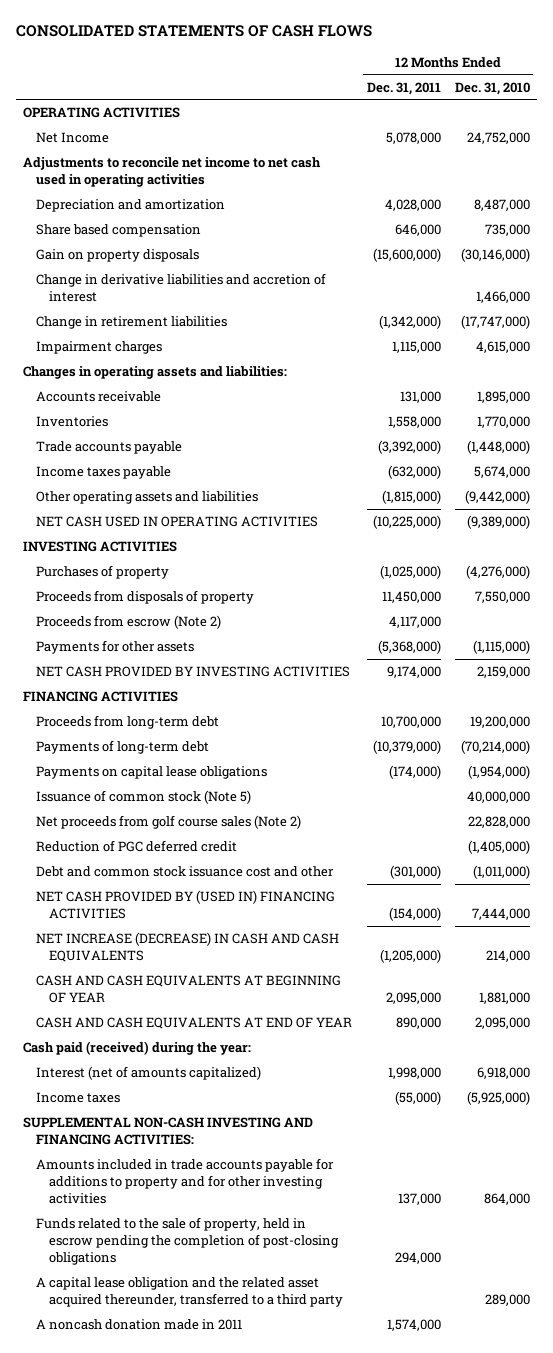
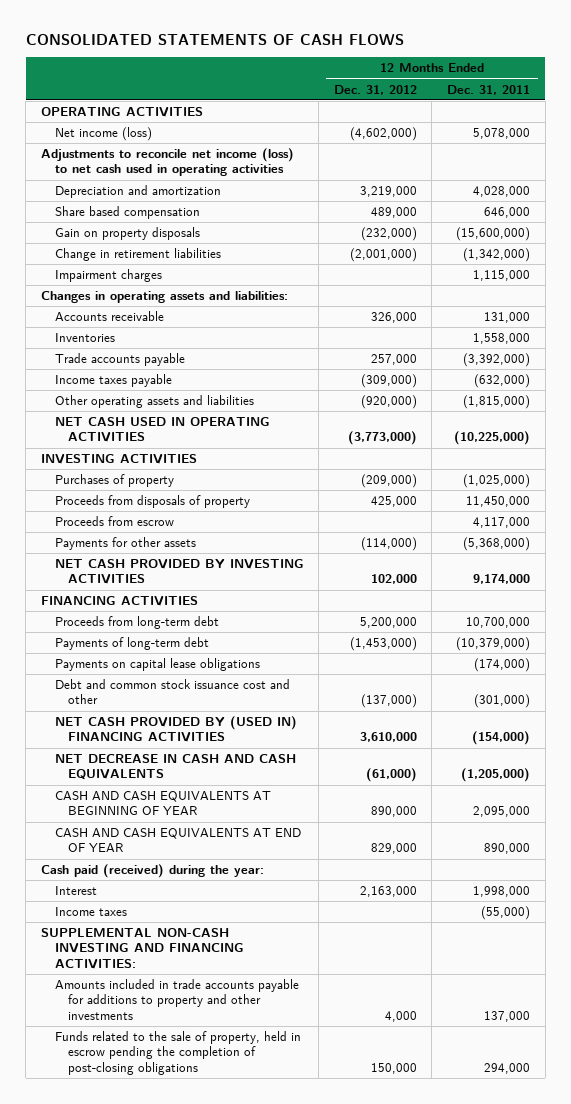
[454,81,530,95] Dec. 31, 2010 -> none
none -> [333,84,417,95] Dec. 31, 2012
[36,132,110,144] Net Income -> [54,126,152,141] Net income (loss)
[23,157,322,188] Adjustments to reconcile net income to net cash used in operating activities -> [40,147,294,177] Adjustments to reconcile net income (loss) to net cash used in operating activities
[36,273,327,303] Change in derivative liabilities and accretion of interest -> none
[36,615,222,630] Proceeds from escrow (Note 2) -> [54,515,174,526] Proceeds from escrow
[36,790,252,805] Issuance of common stock (Note 5) -> none
[36,815,302,830] Net proceeds from golf course sales (Note 2) -> none
[36,840,238,853] Reduction of PGC deferred credit -> none
[36,932,340,963] NET INCREASE (DECREASE) IN CASH AND CASH EQUIVALENTS -> [54,753,296,781] NET DECREASE IN CASH AND CASH EQUIVALENTS
[36,1066,262,1081] Interest (net of amounts capitalized) -> [54,885,97,895] Interest
[36,1158,335,1205] Amounts included in trade accounts payable for additions to property and for other investing activities -> [54,978,299,1020] Amounts included in trade accounts payable for additions to property and other investments
[36,1277,344,1308] A capital lease obligation and the related asset acquired thereunder, transferred to a third party -> none
[36,1319,243,1331] A noncash donation made in 2011 -> none

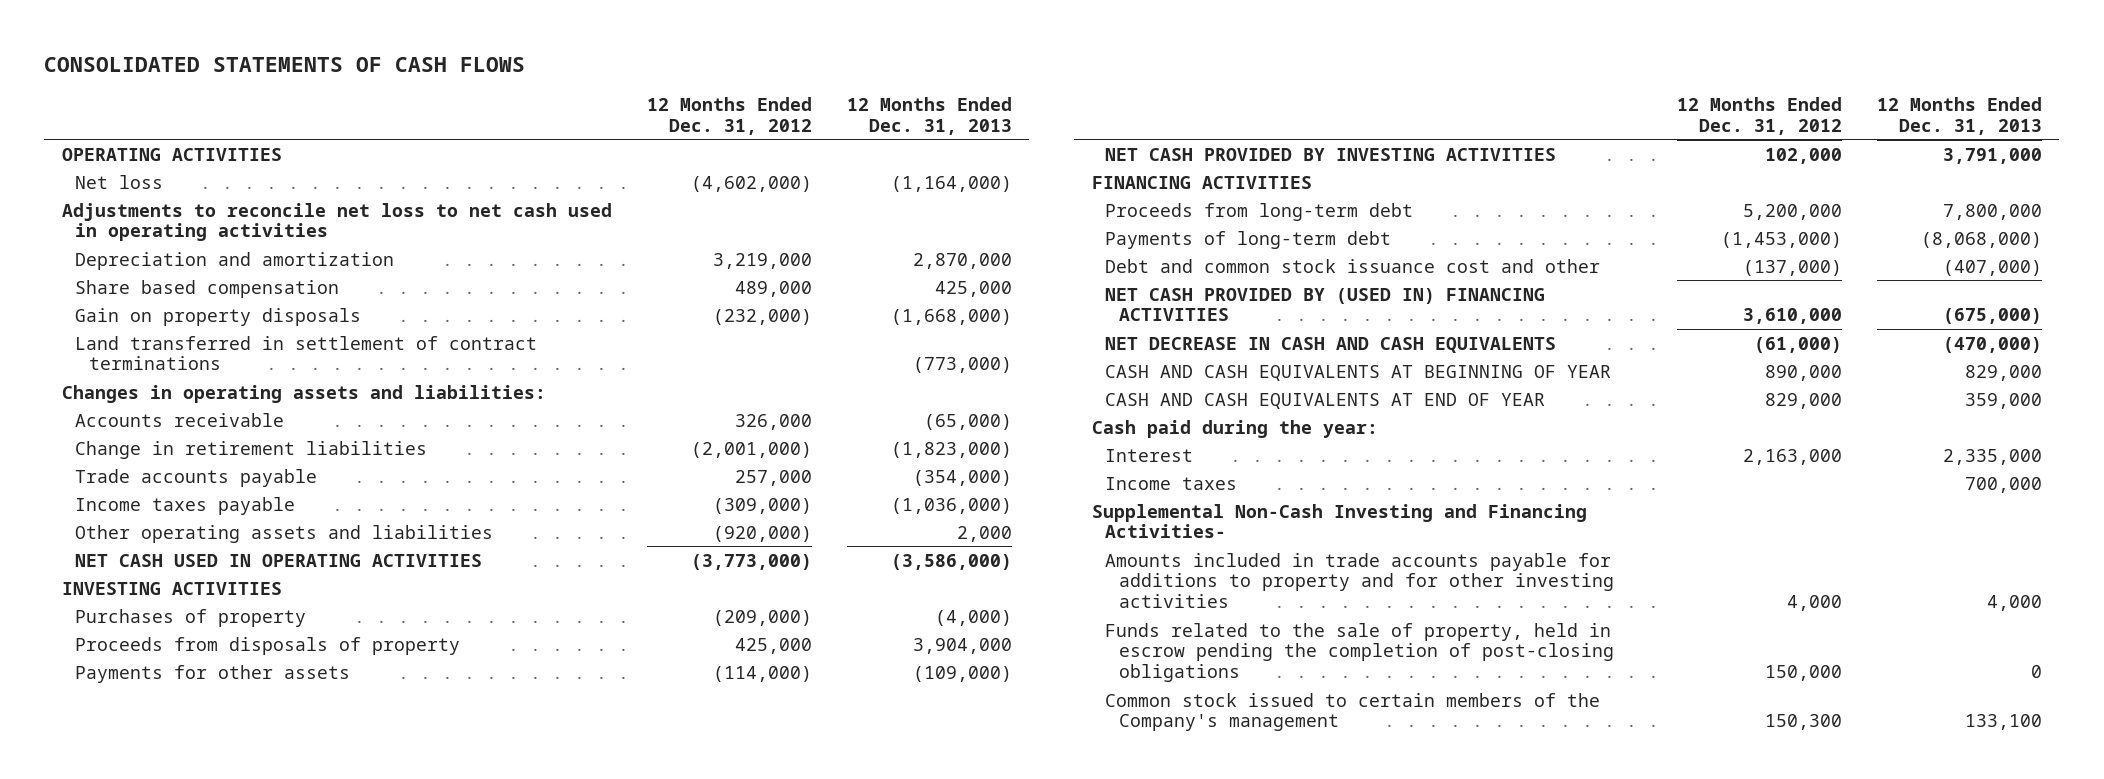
[447,84,531,95] Dec. 31, 2011 -> none
none -> [846,96,1012,135] 12 Months Ended Dec. 31, 2013
[54,126,152,141] Net income (loss) -> [75,174,164,189] Net loss
[40,147,294,177] Adjustments to reconcile net income (loss) to net cash used in operating activities -> [61,202,612,242] Adjustments to reconcile net loss to net cash used in operating activities
[54,268,162,282] Impairment charges -> none
none -> [75,335,538,371] Land transferred in settlement of contract terminations
[54,332,115,342] Inventories -> none
[54,247,221,261] Change in retirement liabilities -> [75,440,428,459] Change in retirement liabilities
[54,515,174,526] Proceeds from escrow -> none
[54,657,260,671] Payments on capital lease obligations -> none
[40,863,264,878] Cash paid (received) during the year: -> [1091,419,1378,438] Cash paid during the year:
[40,927,244,969] SUPPLEMENTAL NON-CASH INVESTING AND FINANCING ACTIVITIES: -> [1091,503,1587,539] Supplemental Non-Cash Investing and Financing Activities-
[54,978,299,1020] Amounts included in trade accounts payable for additions to property and other investments -> [1105,552,1614,609] Amounts included in trade accounts payable for additions to property and for other investing activities
none -> [1105,692,1601,732] Common stock issued to certain members of the Company's management

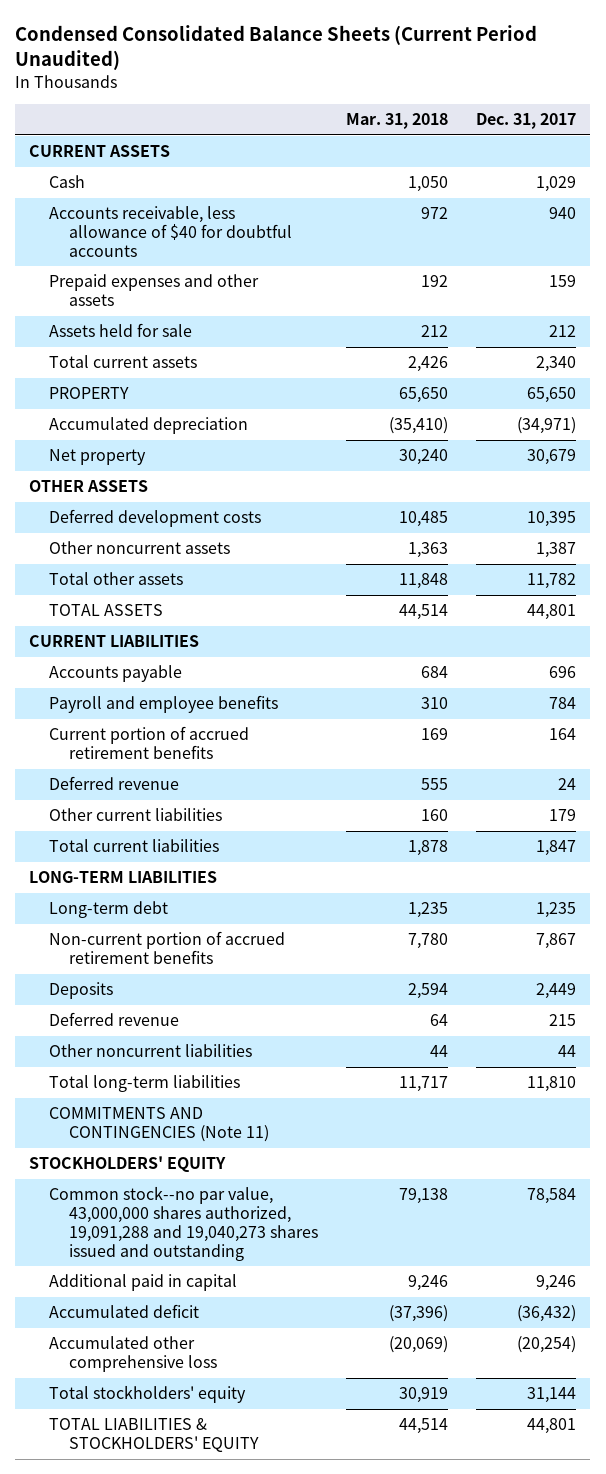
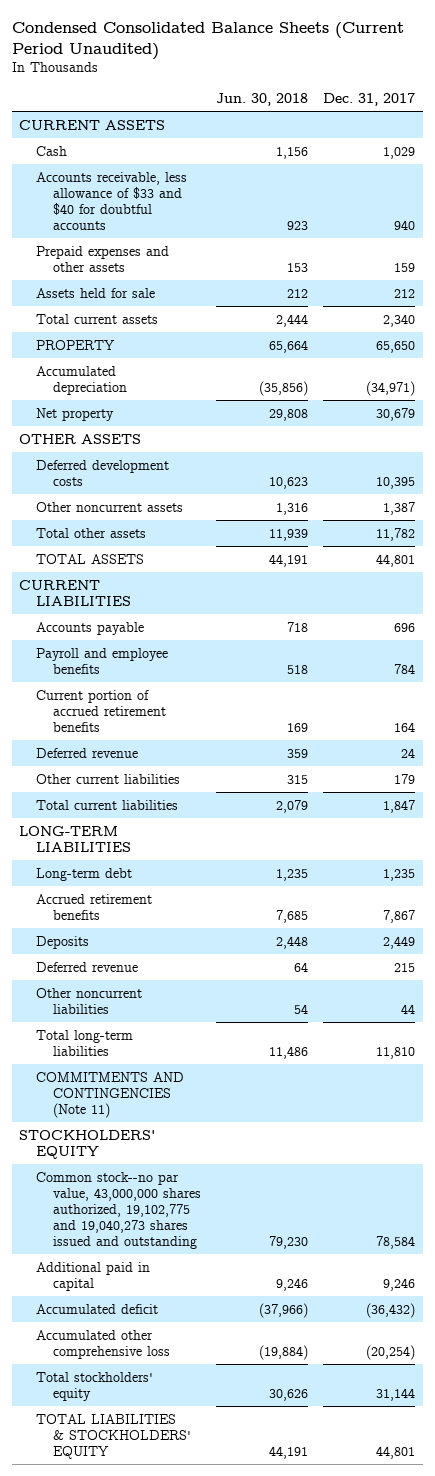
[346,113,449,130] Mar. 31, 2018 -> none
none -> [215,93,308,107] Jun. 30, 2018
[49,206,293,257] Accounts receivable, less allowance of $40 for doubtful accounts -> [36,171,188,230] Accounts receivable, less allowance of $33 and $40 for doubtful accounts
[49,931,286,965] Non-current portion of accrued retirement benefits -> [36,893,153,920] Accrued retirement benefits
[49,1186,319,1261] Common stock--no par value, 43,000,000 shares authorized, 19,091,288 and 19,040,273 shares issued and outstanding -> [36,1171,201,1249] Common stock--no par value, 43,000,000 shares authorized, 19,102,775 and 19,040,273 shares issued and outstanding

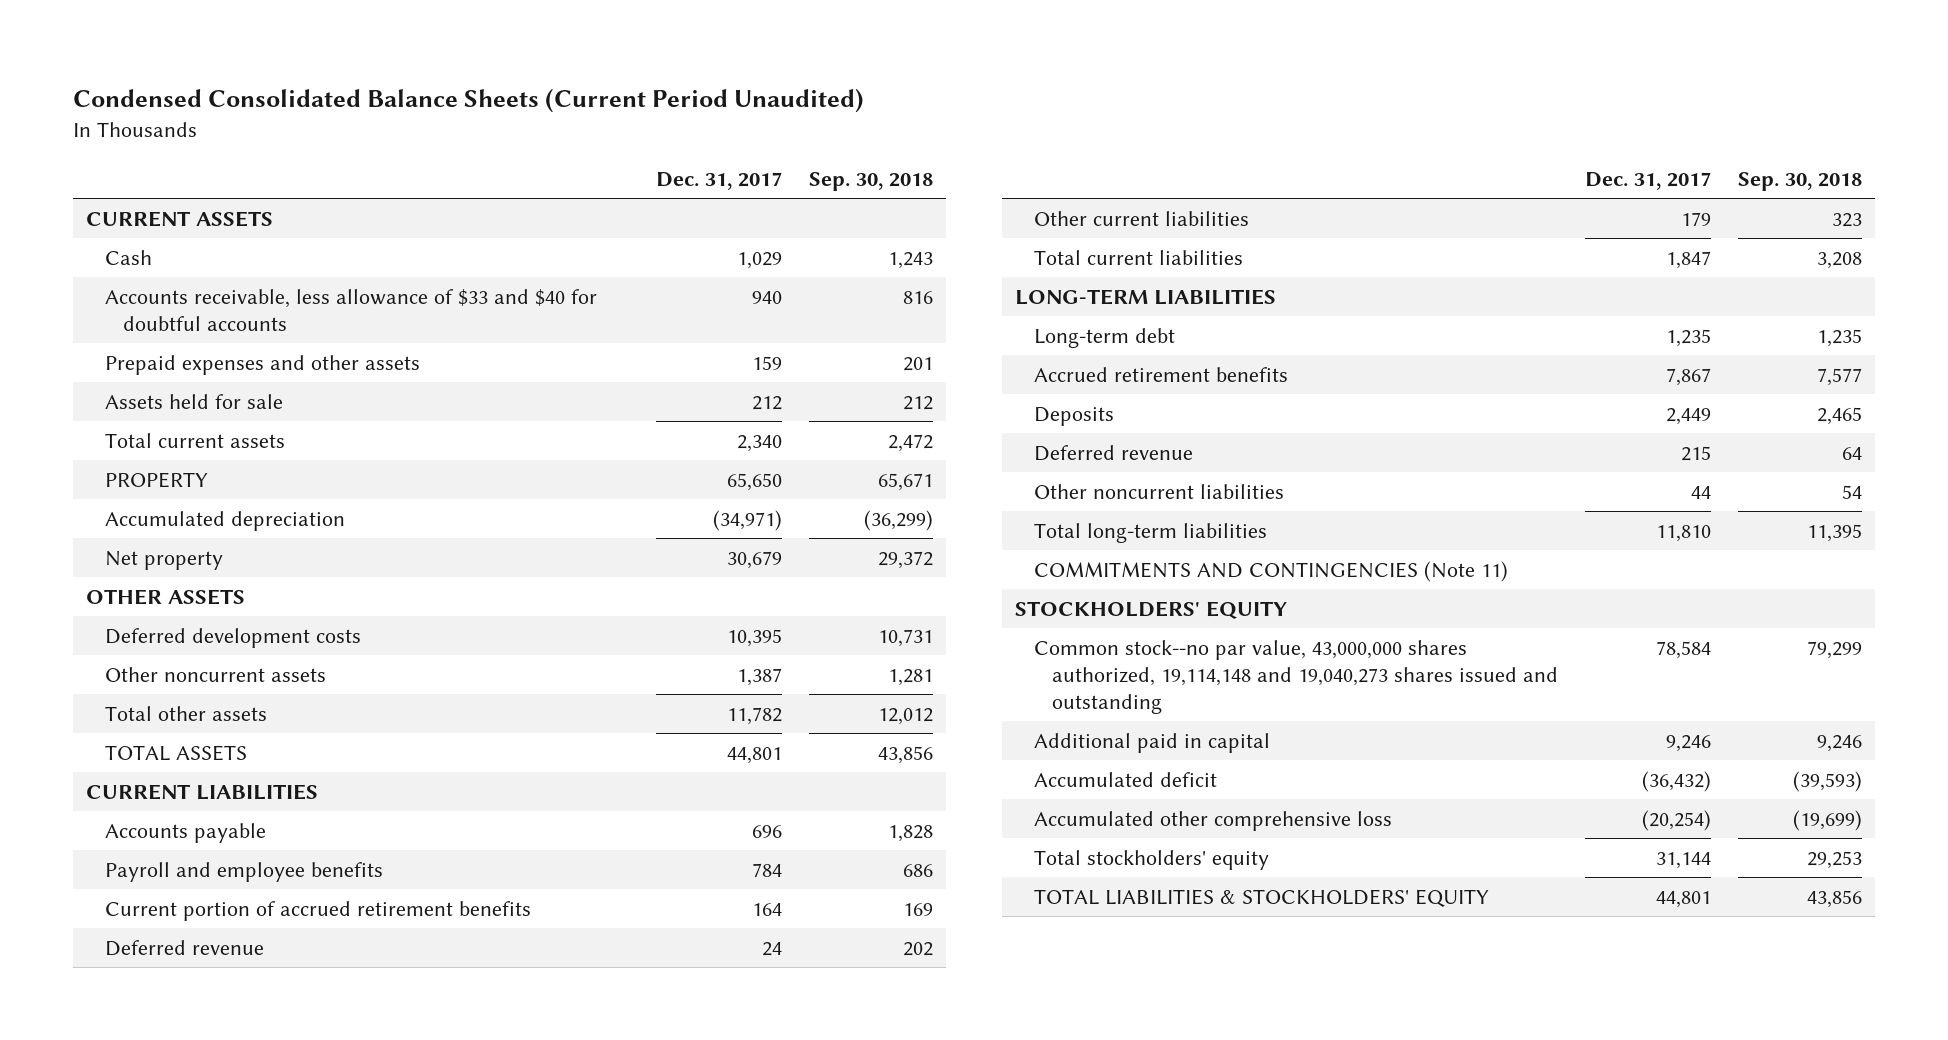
[215,93,308,107] Jun. 30, 2018 -> none
none -> [808,172,933,192] Sep. 30, 2018
[36,1171,201,1249] Common stock--no par value, 43,000,000 shares authorized, 19,102,775 and 19,040,273 shares issued and outstanding -> [1033,639,1559,715] Common stock--no par value, 43,000,000 shares authorized, 19,114,148 and 19,040,273 shares issued and outstanding

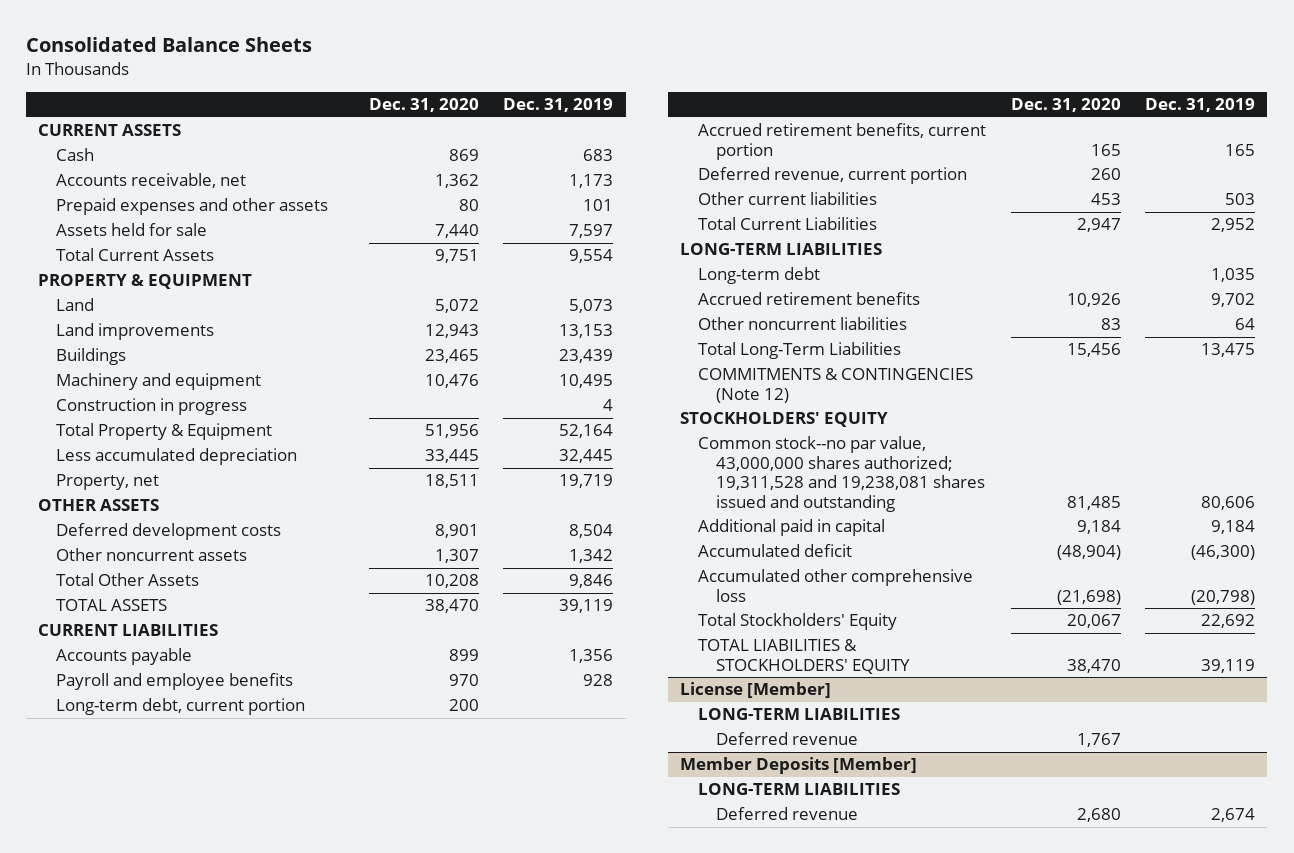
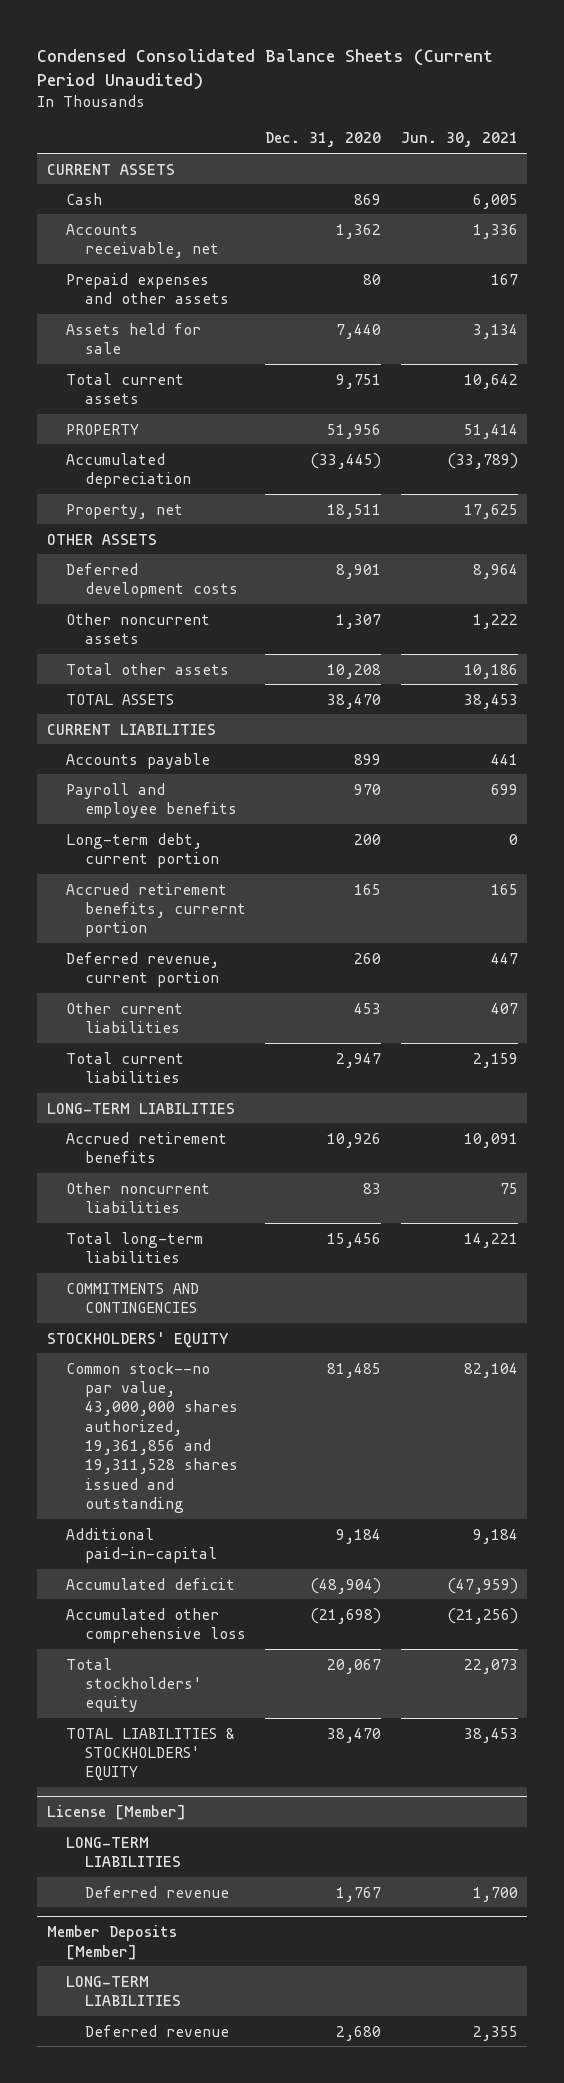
[26,37,313,53] Consolidated Balance Sheets -> [37,48,494,90] Condensed Consolidated Balance Sheets (Current Period Unaudited)
[503,98,614,113] Dec. 31, 2019 -> none
none -> [400,132,518,148] Jun. 30, 2021
[38,274,253,290] PROPERTY & EQUIPMENT -> none
[56,298,95,312] Land -> none
[56,323,215,341] Land improvements -> none
[56,348,127,366] Buildings -> none
[56,373,262,391] Machinery and equipment -> none
[56,398,248,416] Construction in progress -> none
[56,248,215,262] Total Current Assets -> [66,372,185,404] Total current assets
[56,423,273,441] Total Property & Equipment -> [66,423,140,435] PROPERTY
[56,448,298,466] Less accumulated depreciation -> [66,452,192,488] Accumulated depreciation
[424,449,479,464] 33,445 -> [310,452,382,469] (33,445)
[56,573,200,587] Total Other Assets -> [66,662,230,675] Total other assets
[698,123,987,160] Accrued retirement benefits, current portion -> [66,882,247,938] Accrued retirement benefits, currernt portion
[698,217,878,231] Total Current Liabilities -> [66,1051,185,1083] Total current liabilities
[698,267,821,285] Long-term debt -> none
[698,342,902,360] Total Long-Term Liabilities -> [66,1231,204,1263] Total long-term liabilities
[698,368,974,403] COMMITMENTS & CONTINGENCIES (Note 12) -> [66,1282,200,1313] COMMITMENTS AND CONTINGENCIES
[698,436,986,512] Common stock--no par value, 43,000,000 shares authorized; 19,311,528 and 19,238,081 shares issued and outstanding -> [66,1361,239,1514] Common stock--no par value, 43,000,000 shares authorized, 19,361,856 and 19,311,528 shares issued and outstanding
[698,519,886,537] Additional paid in capital -> [66,1527,218,1563] Additional paid-in-capital
[698,613,898,631] Total Stockholders' Equity -> [66,1657,203,1713] Total stockholders' equity

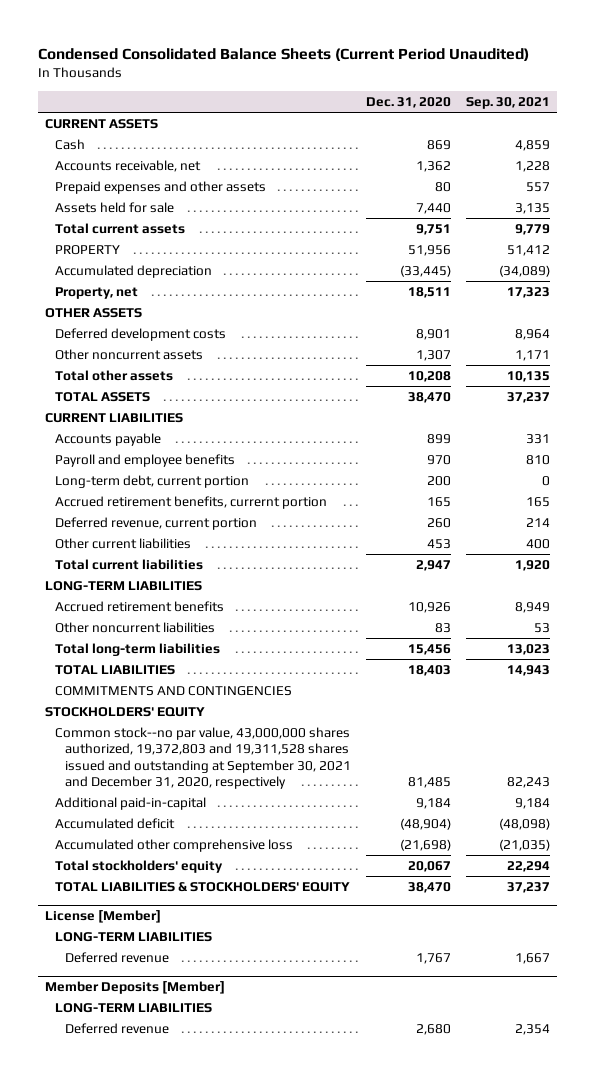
[400,132,518,148] Jun. 30, 2021 -> none
none -> [465,96,550,109] Sep. 30, 2021
none -> [55,665,176,676] TOTAL LIABILITIES
[66,1361,239,1514] Common stock--no par value, 43,000,000 shares authorized, 19,361,856 and 19,311,528 shares issued and outstanding -> [55,727,351,789] Common stock--no par value, 43,000,000 shares authorized, 19,372,803 and 19,311,528 shares issued and outstanding at September 30, 2021 and December 31, 2020, respectively

